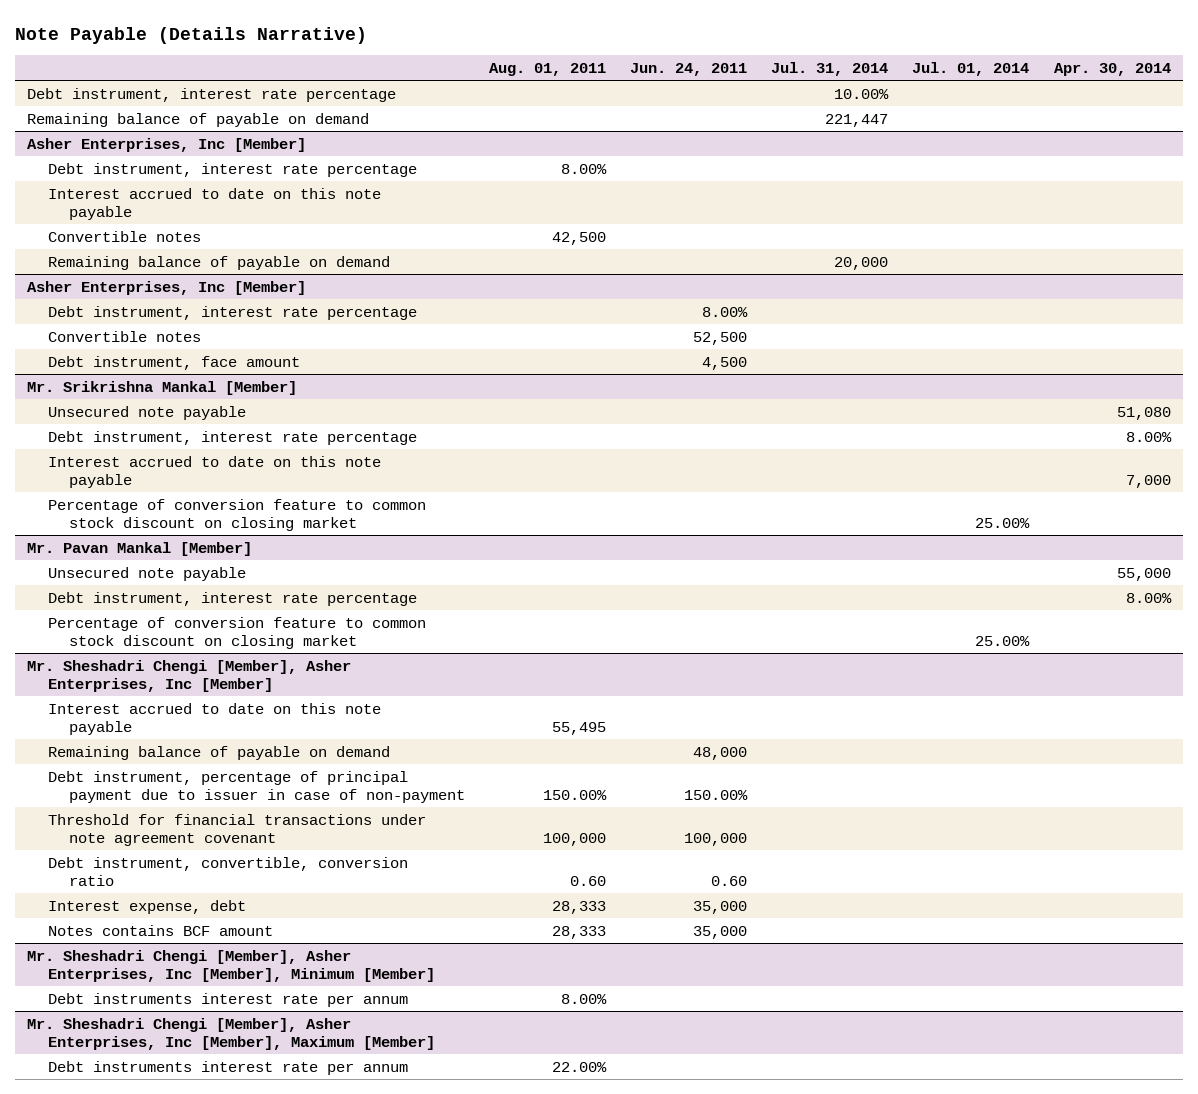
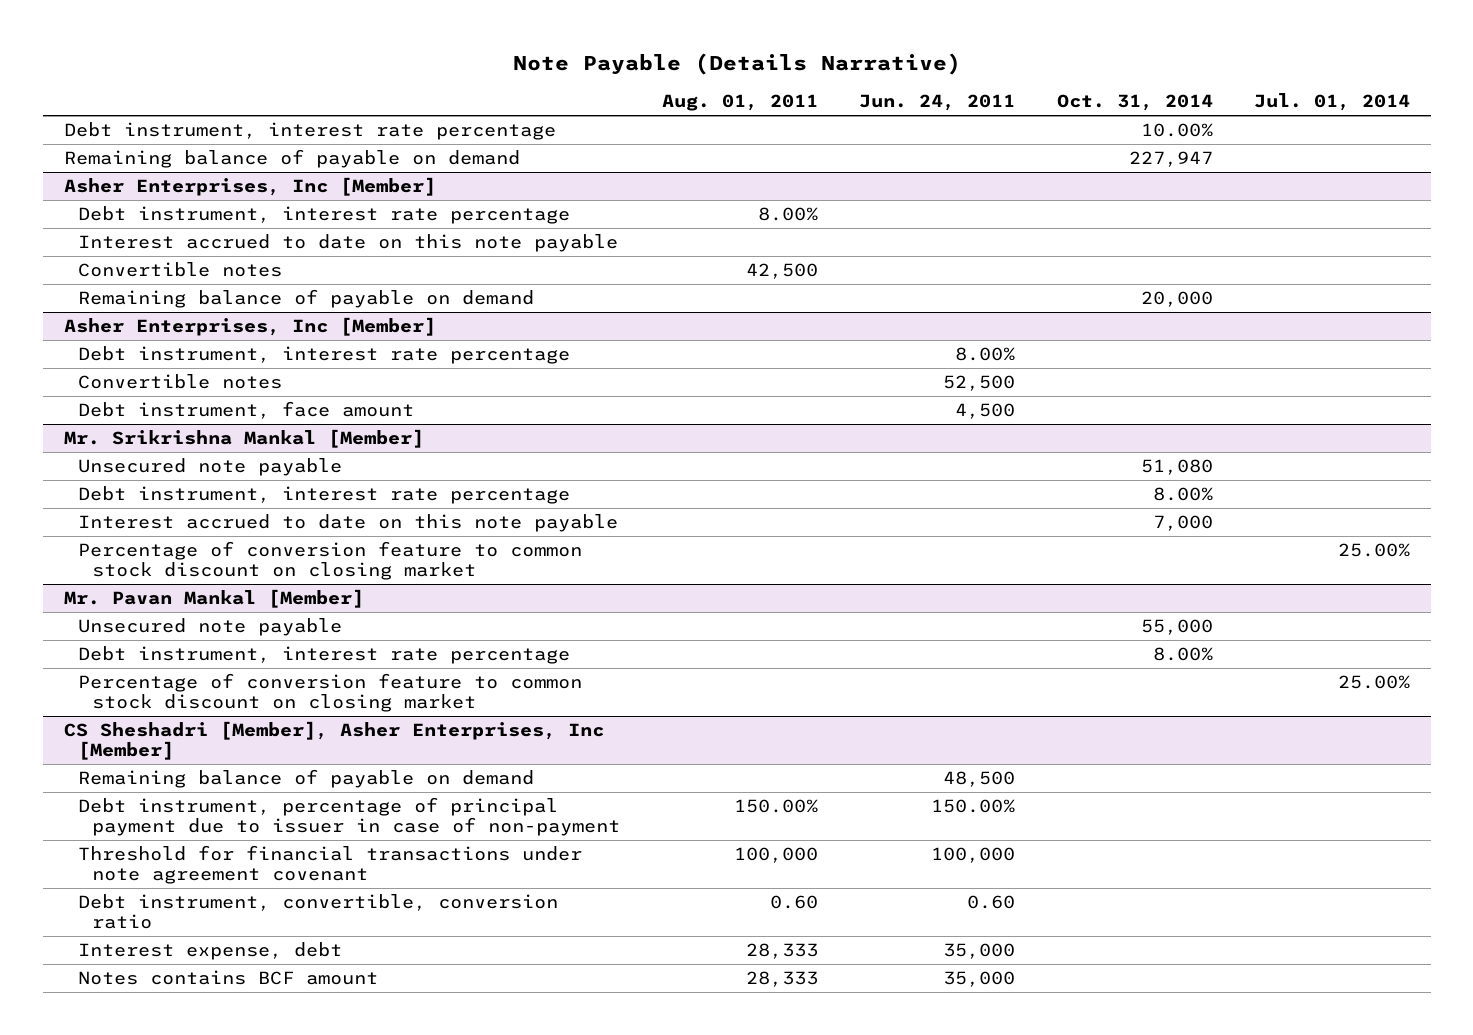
[771,61,889,76] Jul. 31, 2014 -> none
[1053,62,1171,76] Apr. 30, 2014 -> none
none -> [1056,94,1213,112] Oct. 31, 2014
[48,702,382,736] Interest accrued to date on this note payable -> none
[27,659,352,693] Mr. Sheshadri Chengi [Member], Asher Enterprises, Inc [Member] -> [63,721,604,761] CS Sheshadri [Member], Asher Enterprises, Inc [Member]
[693,746,748,760] 48,000 -> [943,771,1016,788] 48,500
[27,949,436,983] Mr. Sheshadri Chengi [Member], Asher Enterprises, Inc [Member], Minimum [Member] -> none
[48,992,409,1007] Debt instruments interest rate per annum -> none
[27,1017,436,1051] Mr. Sheshadri Chengi [Member], Asher Enterprises, Inc [Member], Maximum [Member] -> none
[48,1060,409,1075] Debt instruments interest rate per annum -> none

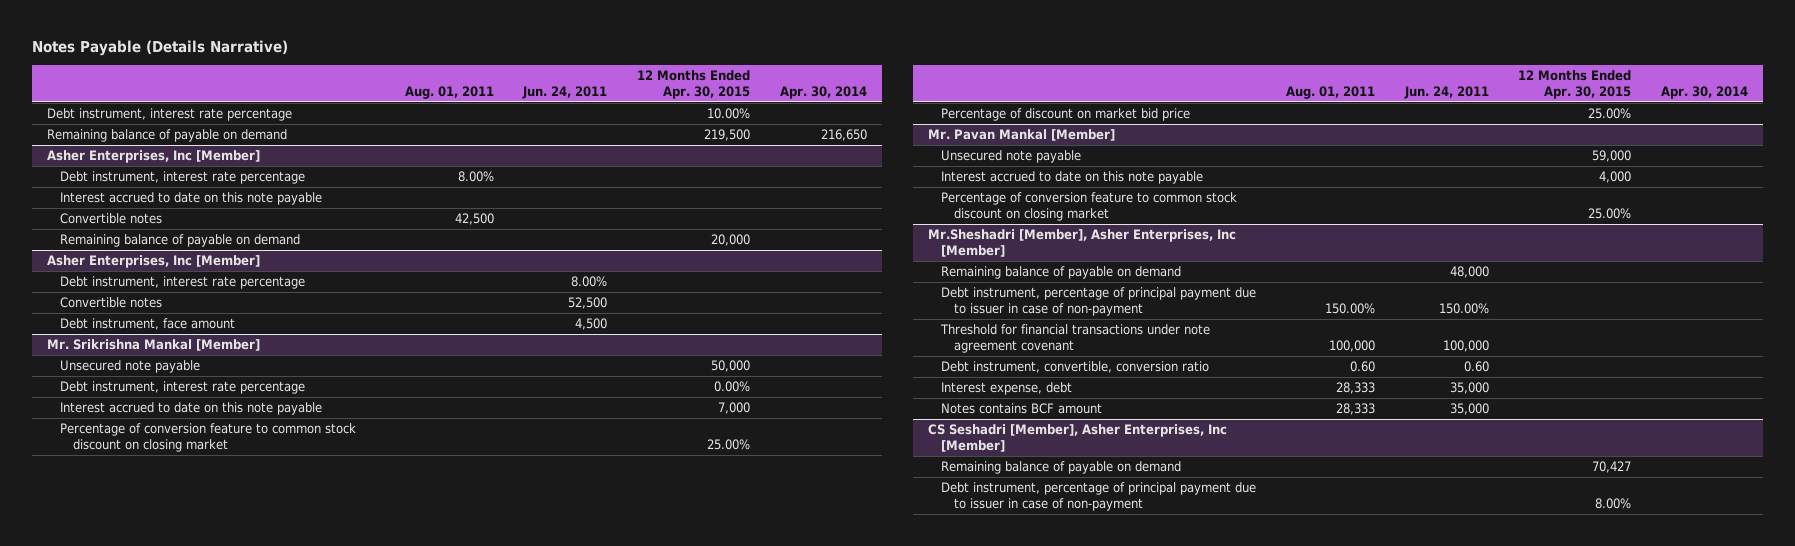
[512,52,961,75] Note Payable (Details Narrative) -> [32,39,289,56] Notes Payable (Details Narrative)
[1056,94,1213,112] Oct. 31, 2014 -> none
[1253,93,1410,112] Jul. 01, 2014 -> none
none -> [637,69,751,99] 12 Months Ended Apr. 30, 2015
none -> [779,85,867,99] Apr. 30, 2014
none -> [941,108,1191,122] Percentage of discount on market bid price
[77,646,570,665] Debt instrument, interest rate percentage -> none
none -> [941,171,1204,185] Interest accrued to date on this note payable
[63,721,604,761] CS Sheshadri [Member], Asher Enterprises, Inc [Member] -> [928,229,1237,257] Mr.Sheshadri [Member], Asher Enterprises, Inc [Member]
[943,771,1016,788] 48,500 -> [1449,266,1489,279] 48,000
none -> [928,424,1228,452] CS Seshadri [Member], Asher Enterprises, Inc [Member]
none -> [941,461,1182,475] Remaining balance of payable on demand
none -> [941,482,1257,511] Debt instrument, percentage of principal payment due to issuer in case of non-payment

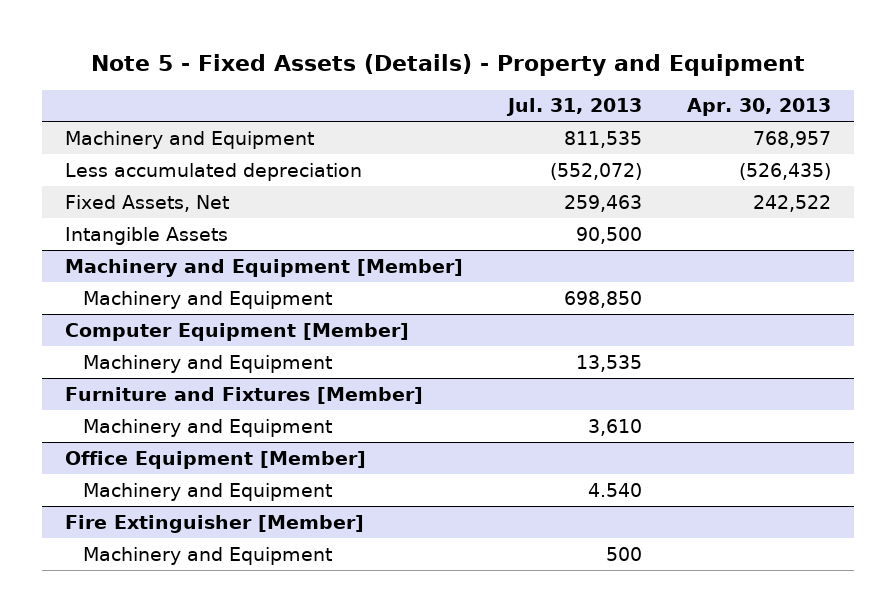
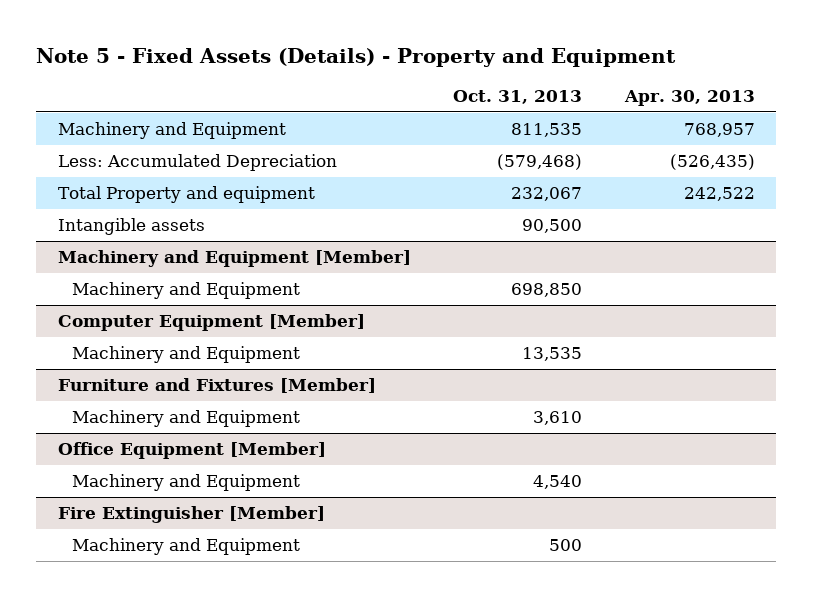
[505,98,642,117] Jul. 31, 2013 -> none
none -> [453,89,583,104] Oct. 31, 2013
[64,162,362,181] Less accumulated depreciation -> [57,154,337,172] Less: Accumulated Depreciation
[64,194,229,212] Fixed Assets, Net -> [57,186,315,204] Total Property and equipment
[64,226,228,245] Intangible Assets -> [57,218,205,236] Intangible assets

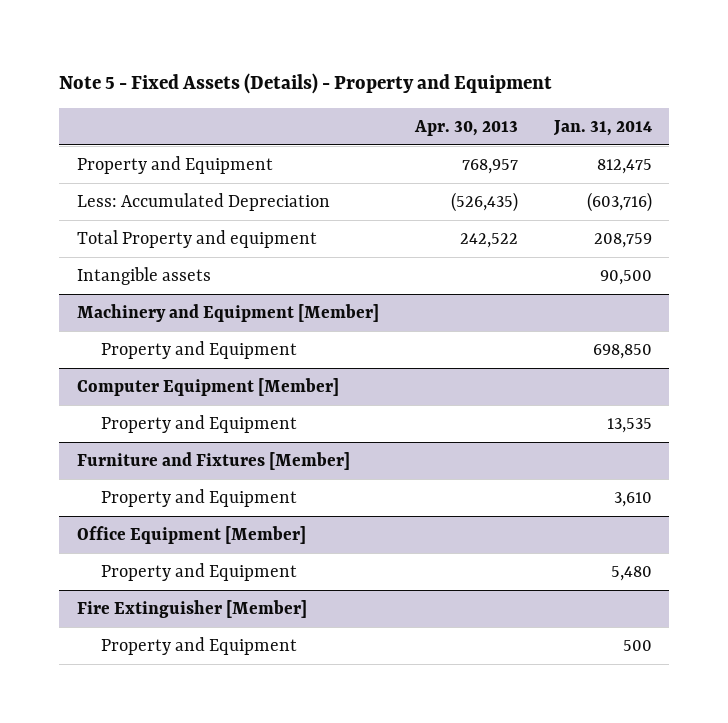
[453,89,583,104] Oct. 31, 2013 -> none
none -> [552,119,652,136] Jan. 31, 2014
[57,122,286,140] Machinery and Equipment -> [76,155,273,174] Property and Equipment
[72,282,301,300] Machinery and Equipment -> [100,340,297,359] Property and Equipment
[72,346,301,364] Machinery and Equipment -> [100,414,297,433] Property and Equipment
[72,410,301,428] Machinery and Equipment -> [100,488,297,507] Property and Equipment
[72,474,301,492] Machinery and Equipment -> [100,562,297,581] Property and Equipment
[72,538,301,556] Machinery and Equipment -> [100,636,297,655] Property and Equipment

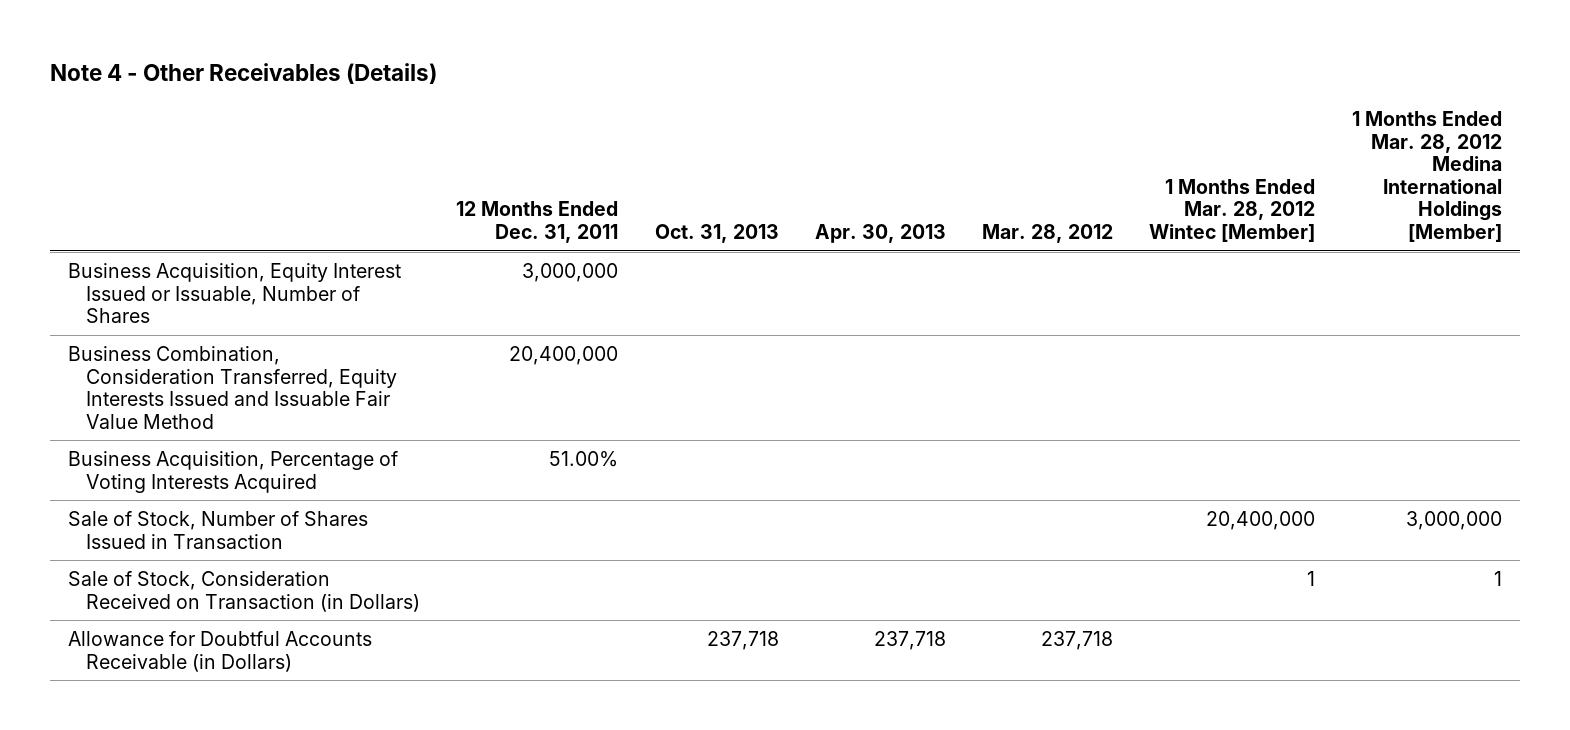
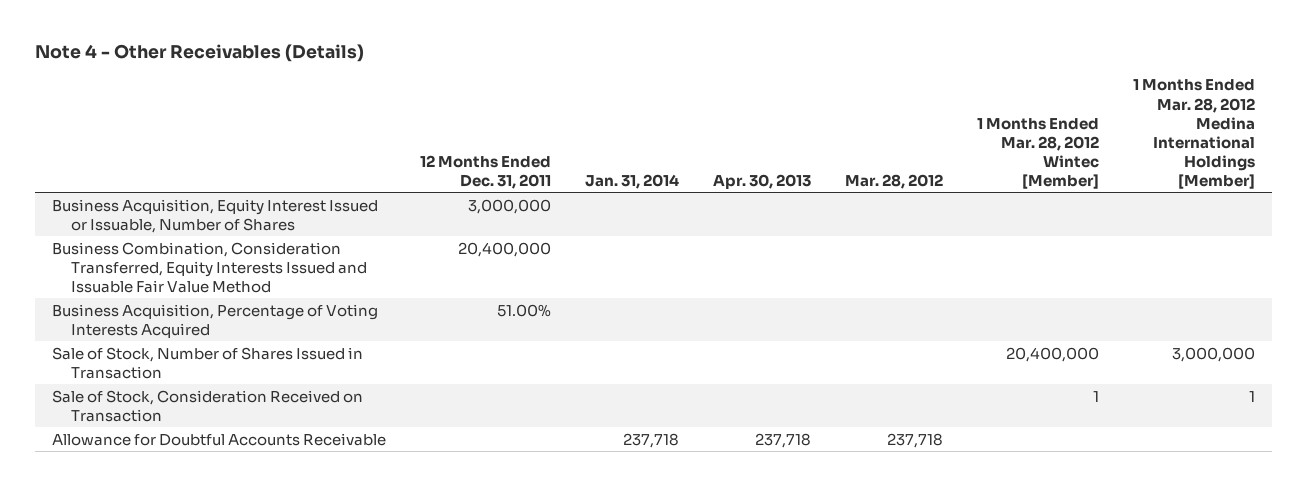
[654,223,779,243] Oct. 31, 2013 -> none
none -> [584,173,679,189] Jan. 31, 2014
[68,570,421,612] Sale of Stock, Consideration Received on Transaction (in Dollars) -> [51,389,363,422] Sale of Stock, Consideration Received on Transaction
[68,630,373,672] Allowance for Doubtful Accounts Receivable (in Dollars) -> [51,432,386,446] Allowance for Doubtful Accounts Receivable

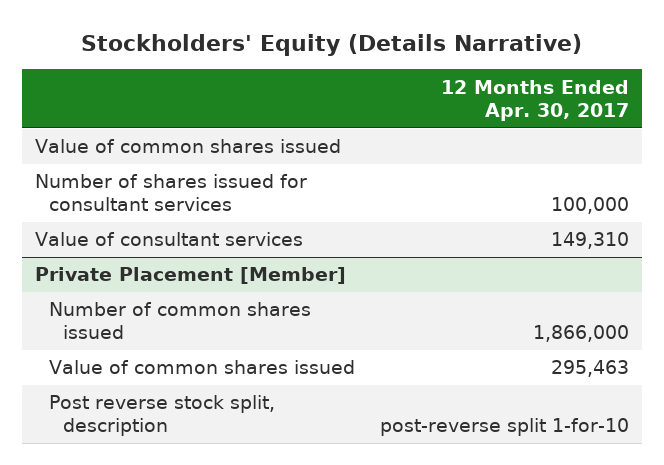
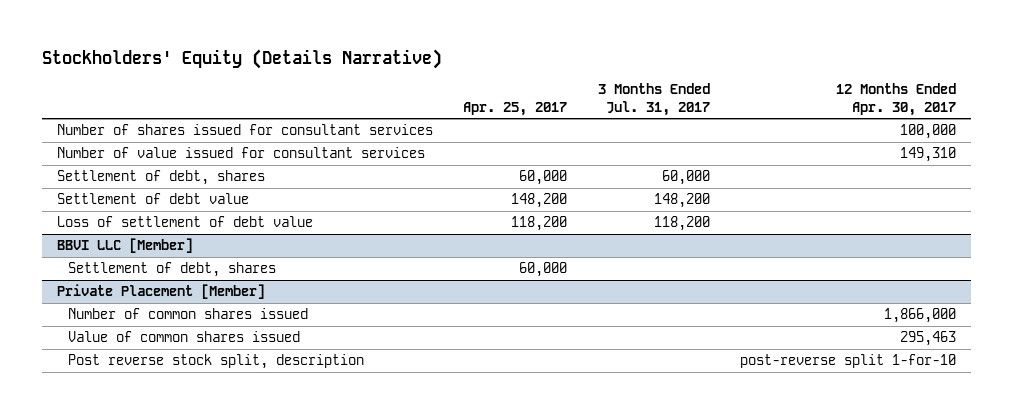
none -> [463,102,568,117] Apr. 25, 2017
none -> [597,83,710,117] 3 Months Ended Jul. 31, 2017
[34,139,341,154] Value of common shares issued -> none
[34,232,303,247] Value of consultant services -> [57,147,426,159] Number of value issued for consultant services
none -> [57,170,266,186] Settlement of debt, shares
none -> [57,193,250,205] Settlement of debt value
none -> [57,216,314,228] Loss of settlement of debt value
none -> [57,238,194,254] BBVI LLC [Member]
none -> [68,262,277,278] Settlement of debt, shares

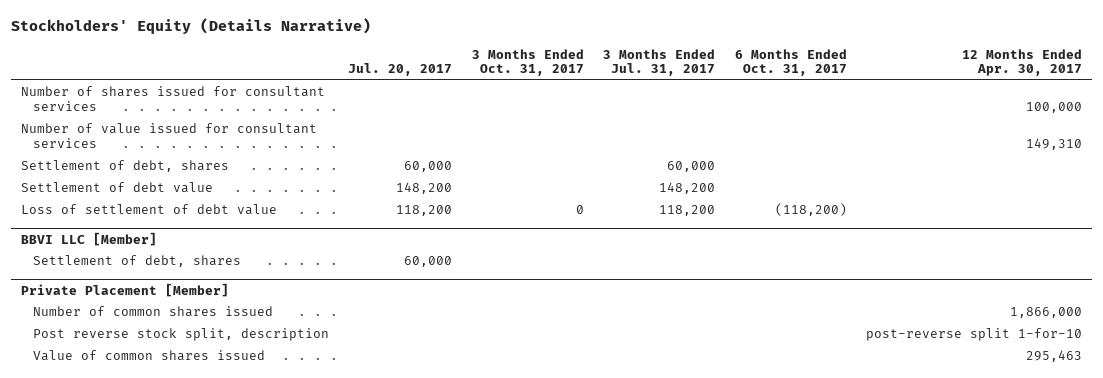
[463,102,568,117] Apr. 25, 2017 -> none
none -> [348,63,453,77] Jul. 20, 2017
none -> [471,48,584,77] 3 Months Ended Oct. 31, 2017
none -> [734,48,847,77] 6 Months Ended Oct. 31, 2017
[68,331,301,343] Value of common shares issued -> [32,350,265,362] Value of common shares issued

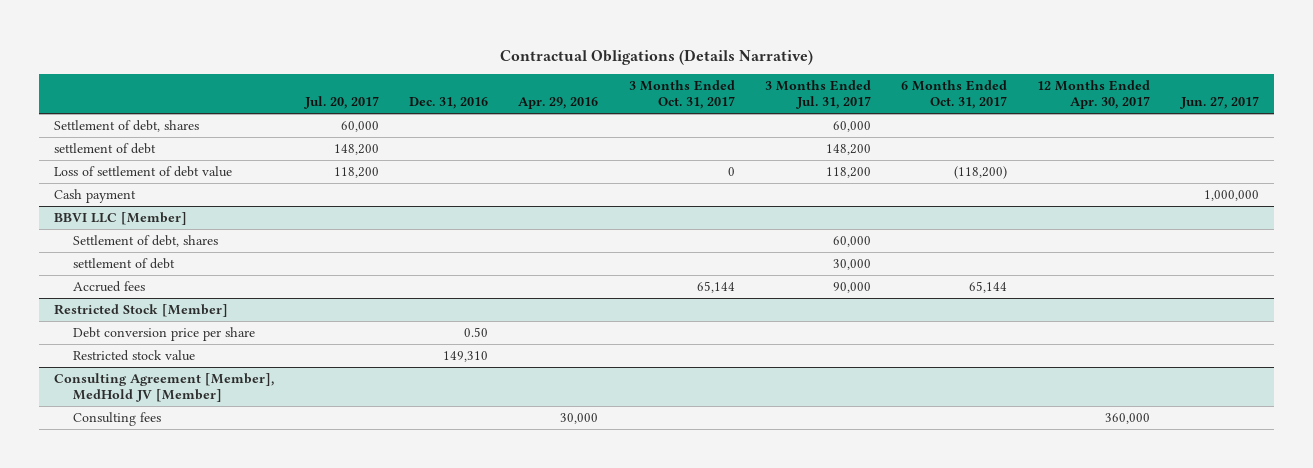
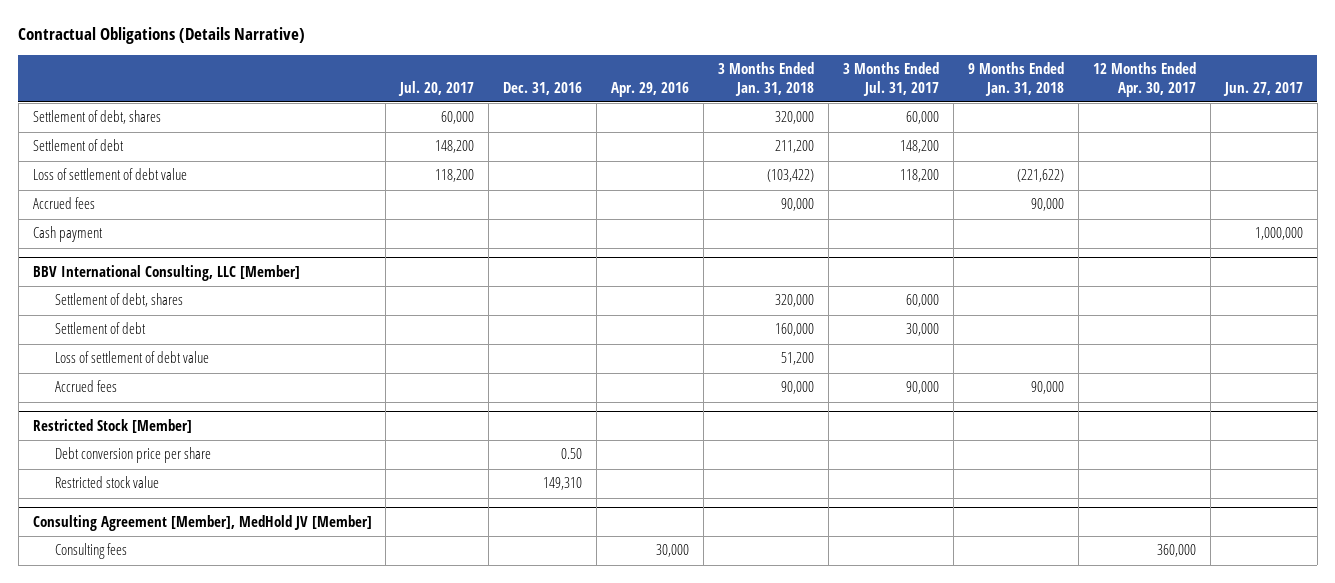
[628,80,735,110] 3 Months Ended Oct. 31, 2017 -> none
[901,80,1008,110] 6 Months Ended Oct. 31, 2017 -> none
none -> [718,62,815,96] 3 Months Ended Jan. 31, 2018
none -> [967,62,1064,96] 9 Months Ended Jan. 31, 2018
[54,142,157,154] settlement of debt -> [32,139,124,152] Settlement of debt
none -> [32,197,95,210] Accrued fees
[54,211,188,225] BBVI LLC [Member] -> [32,264,300,281] BBV International Consulting, LLC [Member]
[72,257,175,269] settlement of debt -> [55,322,147,335] Settlement of debt
none -> [55,351,210,364] Loss of settlement of debt value

